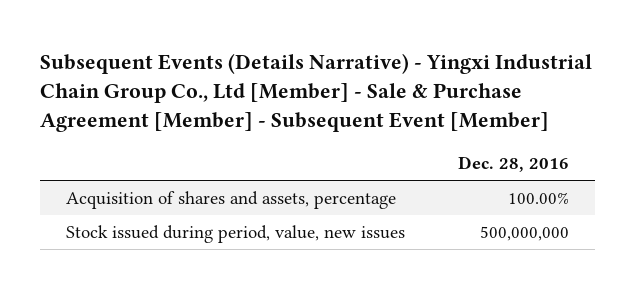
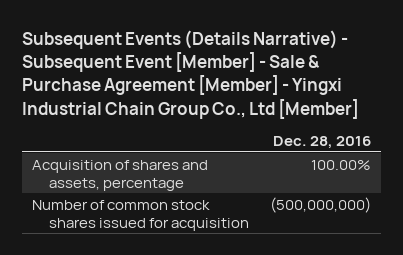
[40,53,593,133] Subsequent Events (Details Narrative) - Yingxi Industrial Chain Group Co., Ltd [Member] - Sale & Purchase Agreement [Member] - Subsequent Event [Member] -> [21,29,359,119] Subsequent Events (Details Narrative) - Subsequent Event [Member] - Sale & Purchase Agreement [Member] - Yingxi Industrial Chain Group Co., Ltd [Member]
[66,225,406,244] Stock issued during period, value, new issues -> none
none -> [31,199,250,231] Number of common stock shares issued for acquisition

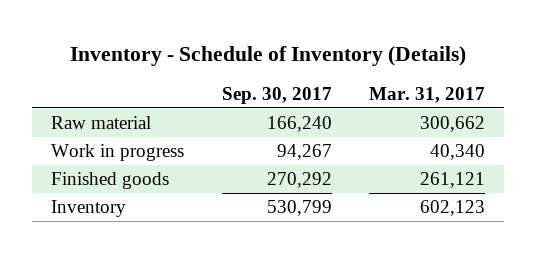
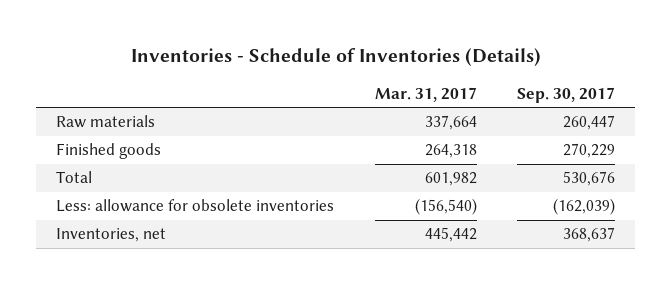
[70,46,467,67] Inventory - Schedule of Inventory (Details) -> [130,48,541,67] Inventories - Schedule of Inventories (Details)
[51,143,185,161] Work in progress -> none
[51,199,127,217] Inventory -> none
[51,115,152,129] Raw material -> [56,115,156,129] Raw materials
[266,115,332,132] 166,240 -> [562,115,615,131] 260,447
[419,115,485,132] 300,662 -> [424,115,477,131] 337,664
[266,171,332,188] 270,292 -> [562,143,615,159] 270,229
[419,171,485,188] 261,121 -> [424,144,477,159] 264,318
none -> [56,171,93,184] Total
none -> [56,199,335,213] Less: allowance for obsolete inventories
none -> [56,228,167,243] Inventories, net

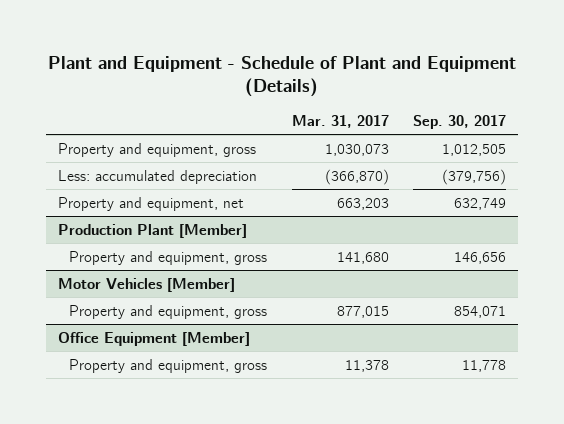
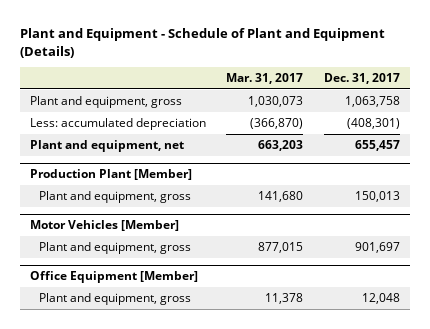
[413,114,507,129] Sep. 30, 2017 -> none
none -> [323,72,400,84] Dec. 31, 2017
[57,142,256,157] Property and equipment, gross -> [30,95,183,108] Plant and equipment, gross
[57,196,244,211] Property and equipment, net -> [30,139,185,152] Plant and equipment, net
[69,250,268,265] Property and equipment, gross -> [39,190,192,203] Plant and equipment, gross
[69,304,268,319] Property and equipment, gross -> [39,241,192,254] Plant and equipment, gross
[69,358,268,373] Property and equipment, gross -> [39,292,192,305] Plant and equipment, gross

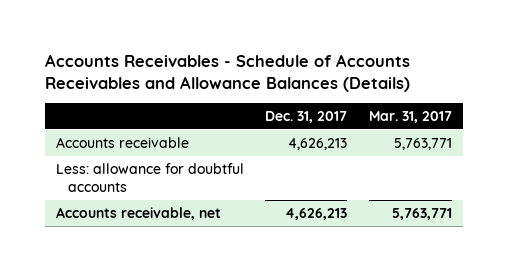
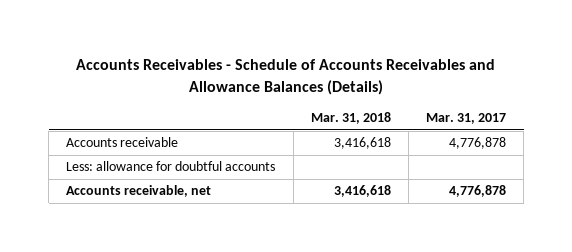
[265,110,348,123] Dec. 31, 2017 -> none
none -> [310,112,391,125] Mar. 31, 2018
[393,137,452,150] 5,763,771 -> [449,137,507,150] 4,776,878
[391,207,452,220] 5,763,771 -> [449,185,507,198] 4,776,878

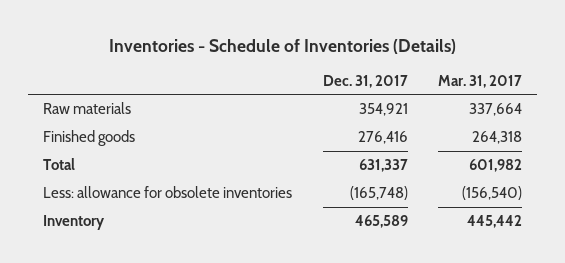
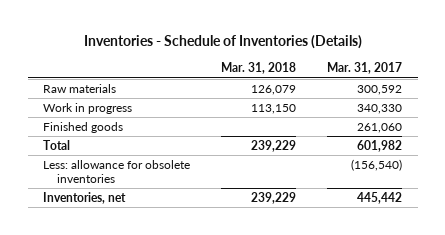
[322,74,408,88] Dec. 31, 2017 -> none
none -> [221,62,297,75] Mar. 31, 2018
[468,103,522,117] 337,664 -> [357,85,403,96] 300,592
none -> [43,103,133,115] Work in progress
[471,131,522,145] 264,318 -> [357,123,403,134] 261,060
[43,215,106,231] Inventory -> [43,192,127,205] Inventories, net

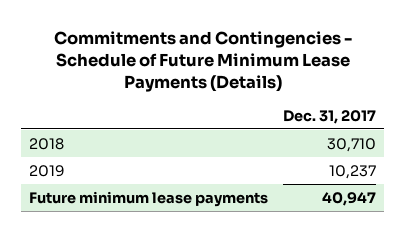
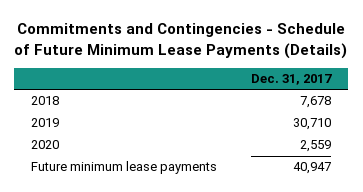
[327,137,377,152] 30,710 -> [300,96,332,109] 7,678
[329,164,377,179] 10,237 -> [293,118,332,131] 30,710
none -> [31,140,60,150] 2020

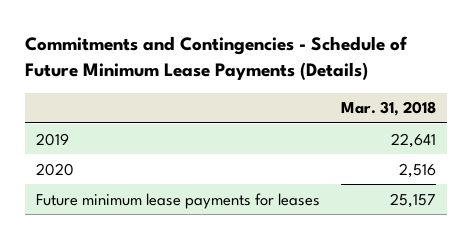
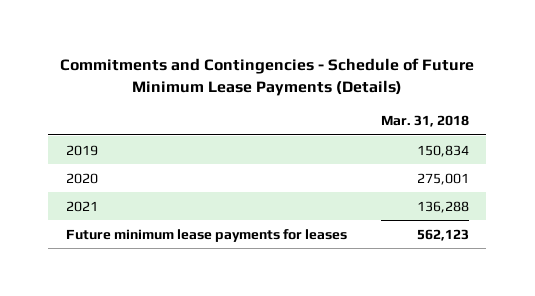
[391,132,437,148] 22,641 -> [417,144,470,157] 150,834
[399,162,437,178] 2,516 -> [417,172,470,185] 275,001
none -> [65,200,98,212] 2021
[390,192,437,208] 25,157 -> [417,228,470,241] 562,123

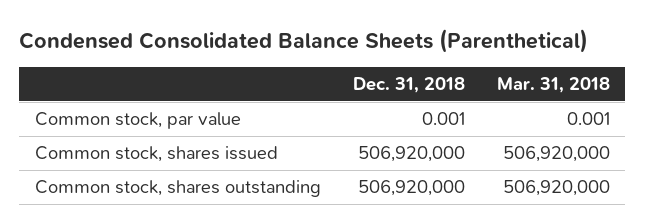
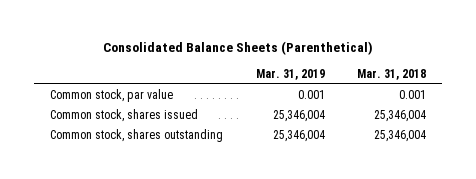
[19,29,589,54] Condensed Consolidated Balance Sheets (Parenthetical) -> [103,41,374,56] Consolidated Balance Sheets (Parenthetical)
[352,77,465,94] Dec. 31, 2018 -> none
none -> [255,69,325,81] Mar. 31, 2019
[502,146,610,163] 506,920,000 -> [374,109,427,122] 25,346,004
[502,180,610,197] 506,920,000 -> [374,129,427,142] 25,346,004

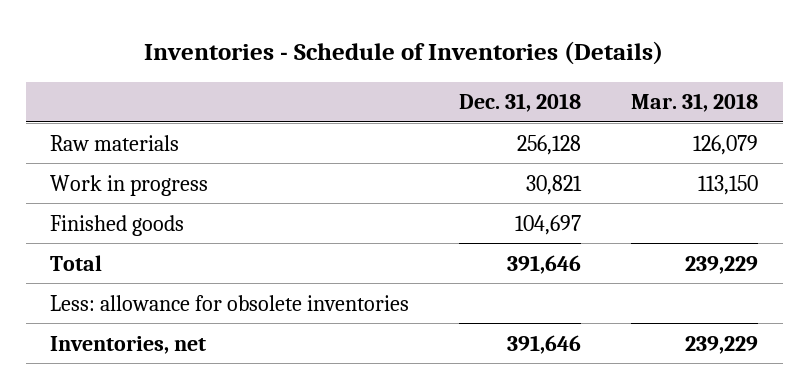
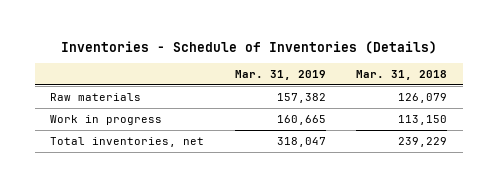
[459,93,582,113] Dec. 31, 2018 -> none
none -> [234,69,326,80] Mar. 31, 2019
[50,214,185,236] Finished goods -> none
[50,254,103,271] Total -> none
[50,294,410,311] Less: allowance for obsolete inventories -> none
[50,335,207,354] Inventories, net -> [50,136,205,147] Total inventories, net

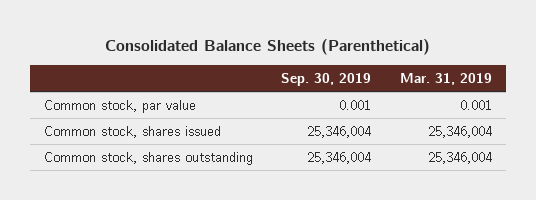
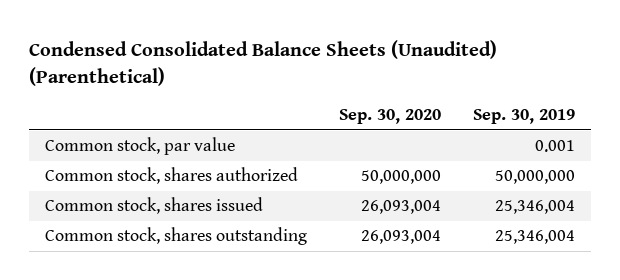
[104,39,430,56] Consolidated Balance Sheets (Parenthetical) -> [28,39,497,86] Condensed Consolidated Balance Sheets (Unaudited) (Parenthetical)
[399,73,492,86] Mar. 31, 2019 -> none
none -> [339,109,442,125] Sep. 30, 2020
none -> [45,167,299,185] Common stock, shares authorized

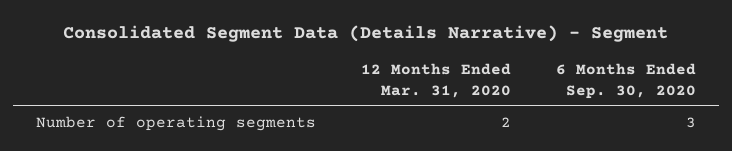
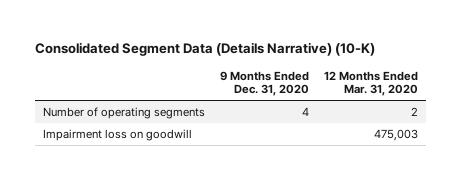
[63,25,669,43] Consolidated Segment Data (Details Narrative) - Segment -> [34,41,375,56] Consolidated Segment Data (Details Narrative) (10-K)
[556,63,697,100] 6 Months Ended Sep. 30, 2020 -> none
none -> [219,70,309,97] 9 Months Ended Dec. 31, 2020
none -> [42,129,192,142] Impairment loss on goodwill

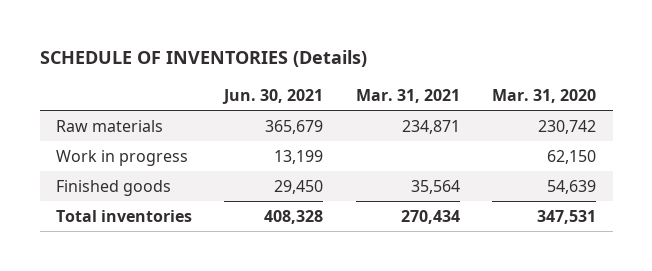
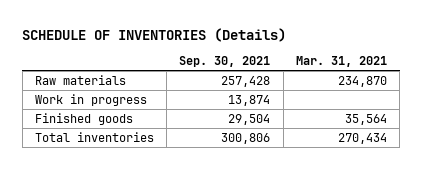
[222,88,324,104] Jun. 30, 2021 -> none
[492,88,597,103] Mar. 31, 2020 -> none
none -> [179,56,271,68] Sep. 30, 2021
[401,119,460,134] 234,871 -> [337,75,387,87] 234,870

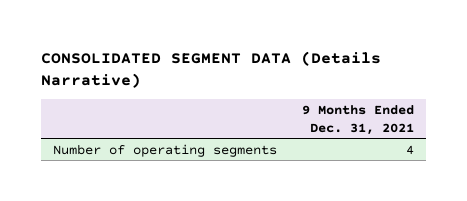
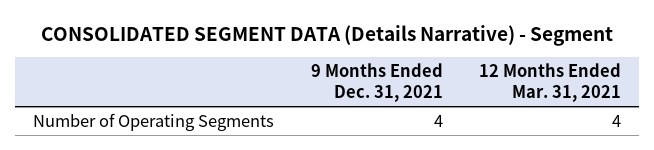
[40,50,381,88] CONSOLIDATED SEGMENT DATA (Details Narrative) -> [41,24,614,46] CONSOLIDATED SEGMENT DATA (Details Narrative) - Segment
none -> [478,63,621,103] 12 Months Ended Mar. 31, 2021
[53,143,278,157] Number of operating segments -> [33,112,275,131] Number of Operating Segments

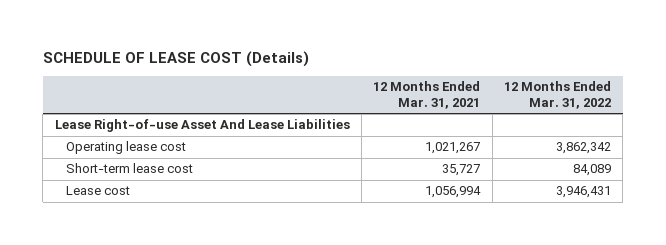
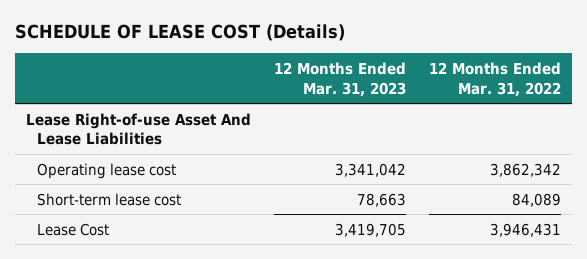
[373,81,481,109] 12 Months Ended Mar. 31, 2021 -> none
none -> [274,62,407,97] 12 Months Ended Mar. 31, 2023
[65,186,130,196] Lease cost -> [36,222,109,236] Lease Cost

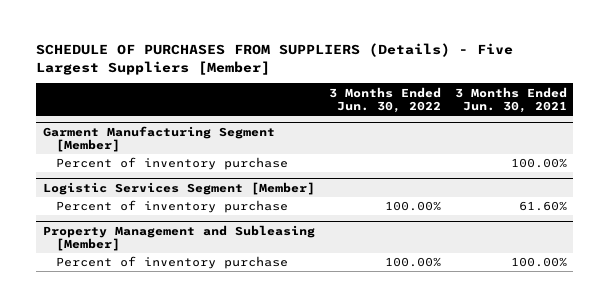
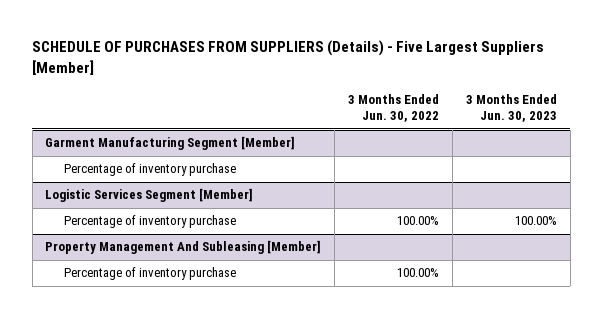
[454,86,567,114] 3 Months Ended Jun. 30, 2021 -> none
none -> [465,93,557,123] 3 Months Ended Jun. 30, 2023
[55,157,288,171] Percent of inventory purchase -> [63,163,236,177] Percentage of inventory purchase
[55,200,288,214] Percent of inventory purchase -> [63,215,236,229] Percentage of inventory purchase
[43,224,316,252] Property Management and Subleasing [Member] -> [45,240,322,255] Property Management And Subleasing [Member]
[55,256,288,270] Percent of inventory purchase -> [63,267,236,281] Percentage of inventory purchase

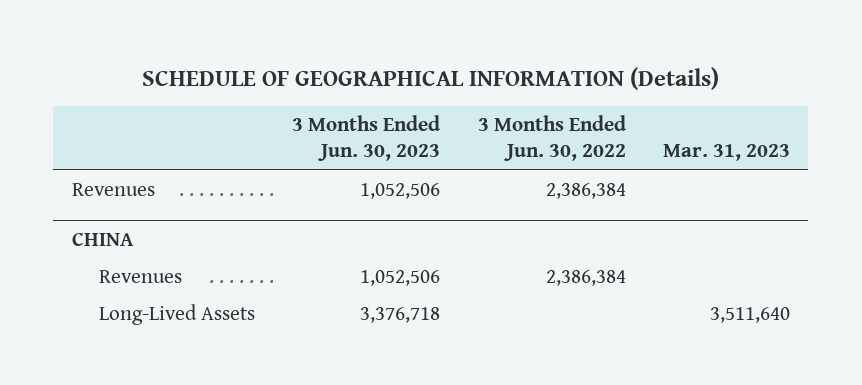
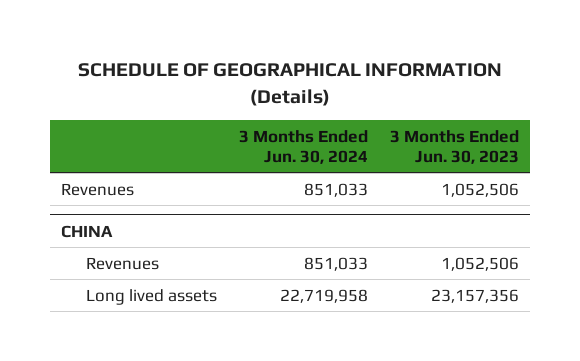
[477,115,626,162] 3 Months Ended Jun. 30, 2022 -> none
[662,144,790,162] Mar. 31, 2023 -> none
none -> [239,129,369,164] 3 Months Ended Jun. 30, 2024
[99,304,256,326] Long-Lived Assets -> [85,288,217,305] Long lived assets
[360,307,441,324] 3,376,718 -> [431,288,520,303] 23,157,356

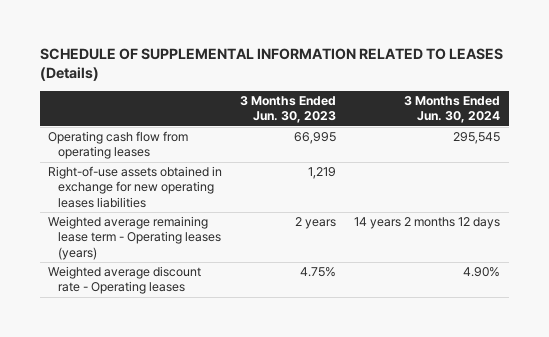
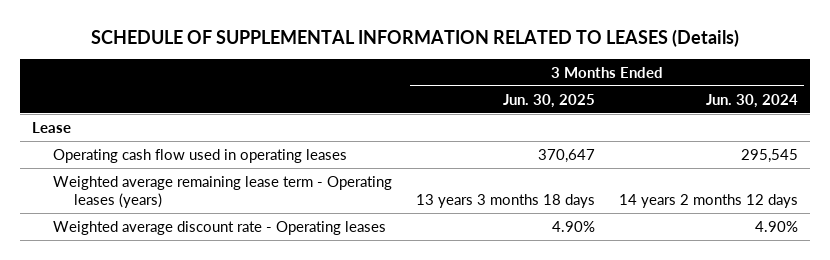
[240,96,337,124] 3 Months Ended Jun. 30, 2023 -> none
none -> [502,93,595,108] Jun. 30, 2025
[48,166,223,208] Right-of-use assets obtained in exchange for new operating leases liabilities -> none
none -> [32,121,72,133] Lease
[48,131,189,160] Operating cash flow from operating leases -> [52,148,347,163] Operating cash flow used in operating leases

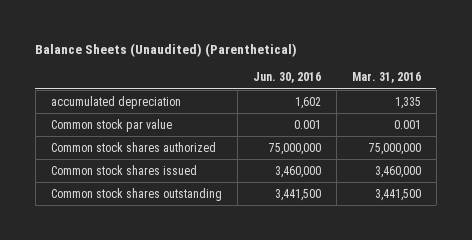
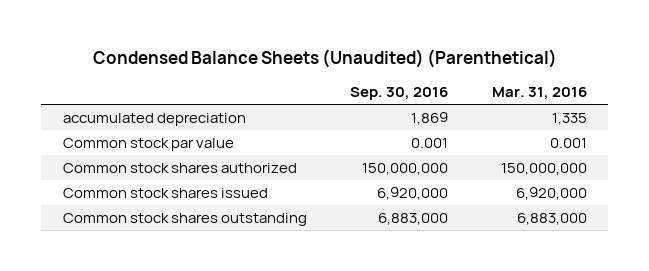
[35,42,298,57] Balance Sheets (Unaudited) (Parenthetical) -> [92,49,557,69] Condensed Balance Sheets (Unaudited) (Parenthetical)
[252,72,321,84] Jun. 30, 2016 -> none
none -> [350,87,449,101] Sep. 30, 2016
[368,142,421,155] 75,000,000 -> [500,162,587,175] 150,000,000
[374,165,421,178] 3,460,000 -> [515,186,587,200] 6,920,000
[374,188,421,201] 3,441,500 -> [516,212,587,225] 6,883,000

